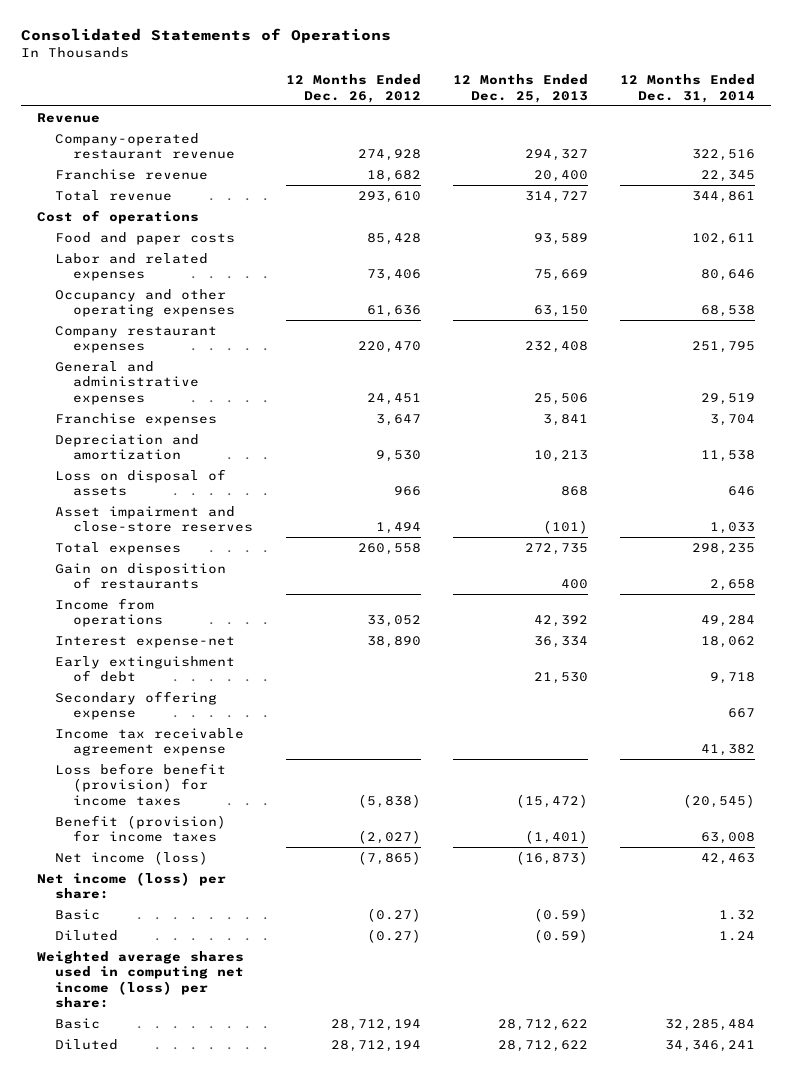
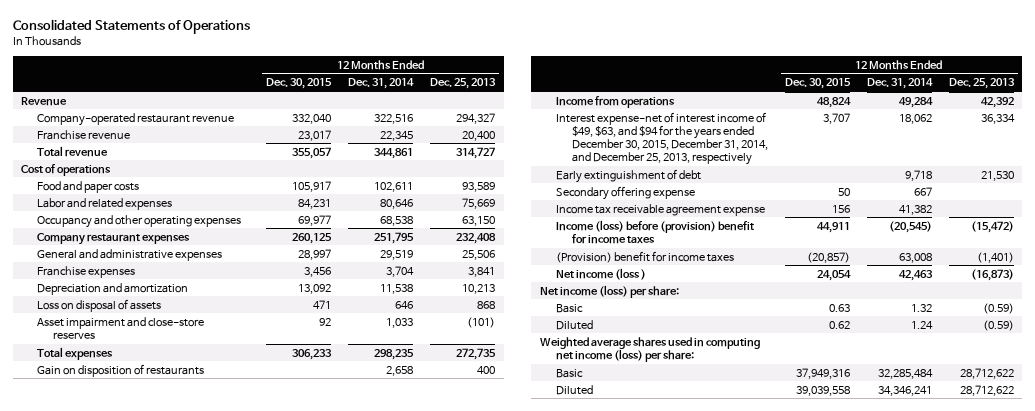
[285,74,421,103] 12 Months Ended Dec. 26, 2012 -> none
none -> [266,78,333,90] Dec. 30, 2015
[55,635,236,648] Interest expense-net -> [555,111,769,166] Interest expense-net of interest income of $49, $63, and $94 for the years ended December 30, 2015, December 31, 2014, and December 25, 2013, respectively
[55,762,227,806] Loss before benefit (provision) for income taxes -> [555,219,754,244] Income (loss) before (provision) benefit for income taxes
[55,814,227,843] Benefit (provision) for income taxes -> [555,250,734,263] (Provision) benefit for income taxes
[55,850,209,865] Net income (loss) -> [555,267,646,280] Net income (loss )

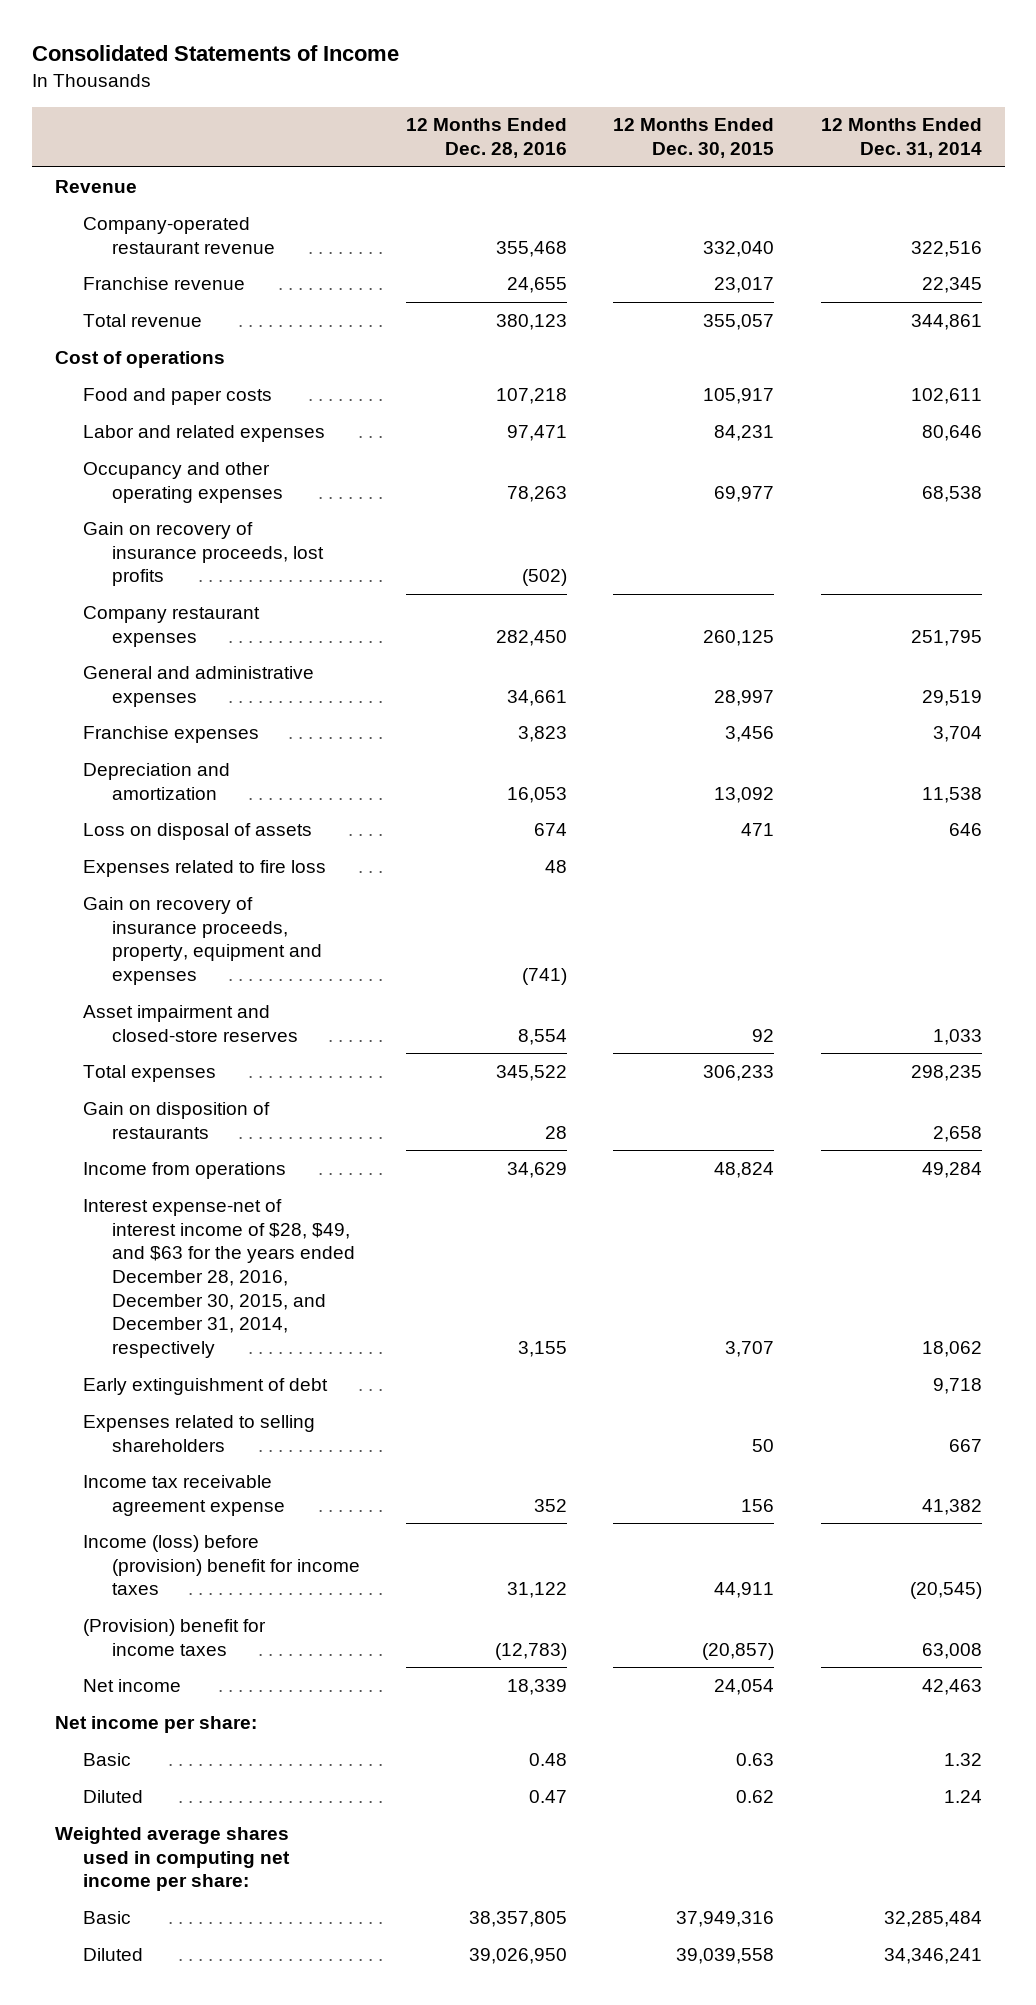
[12,18,250,34] Consolidated Statements of Operations -> [31,45,399,62] Consolidated Statements of Income
[430,78,497,90] Dec. 25, 2013 -> none
none -> [406,118,568,159] 12 Months Ended Dec. 28, 2016
none -> [83,521,324,587] Gain on recovery of insurance proceeds, lost profits
none -> [83,859,327,877] Expenses related to fire loss
none -> [83,896,322,985] Gain on recovery of insurance proceeds, property, equipment and expenses
[37,316,205,339] Asset impairment and close-store reserves -> [83,1004,298,1042] Asset impairment and closed-store reserves
[555,111,769,166] Interest expense-net of interest income of $49, $63, and $94 for the years ended December 30, 2015, December 31, 2014, and December 25, 2013, respectively -> [83,1198,355,1358] Interest expense-net of interest income of $28, $49, and $63 for the years ended December 28, 2016, December 30, 2015, and December 31, 2014, respectively
[555,185,695,200] Secondary offering expense -> [83,1414,316,1452] Expenses related to selling shareholders
[555,267,646,280] Net income (loss ) -> [83,1678,182,1692] Net income
[539,284,679,298] Net income (loss) per share: -> [54,1715,257,1733] Net income per share:
[539,336,760,362] Weighted average shares used in computing net income (loss) per share: -> [54,1826,291,1892] Weighted average shares used in computing net income per share:

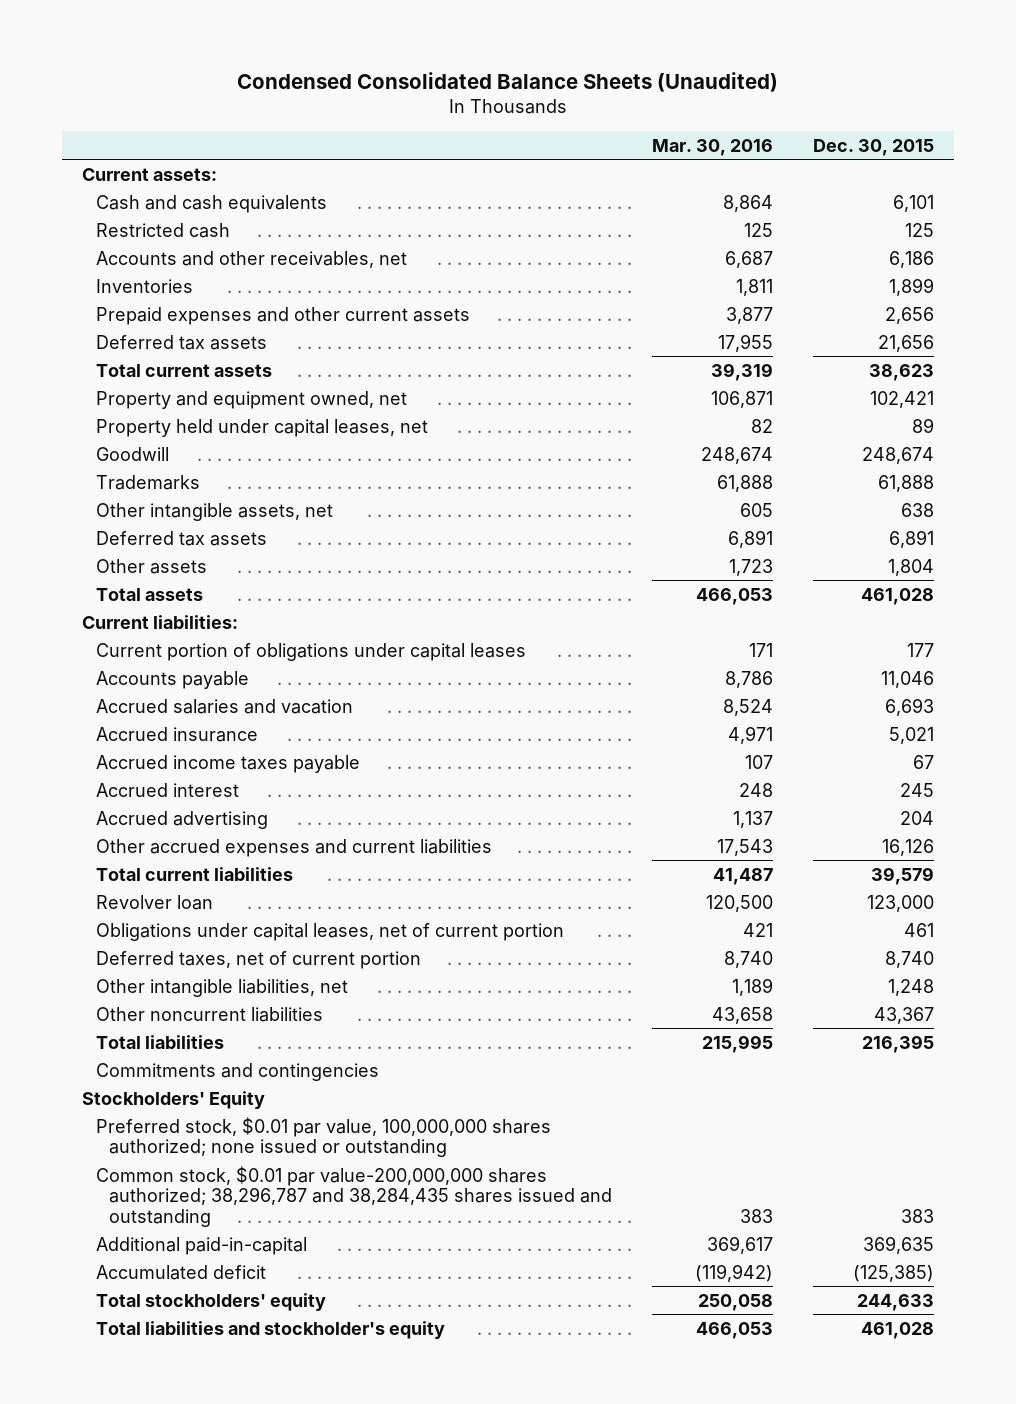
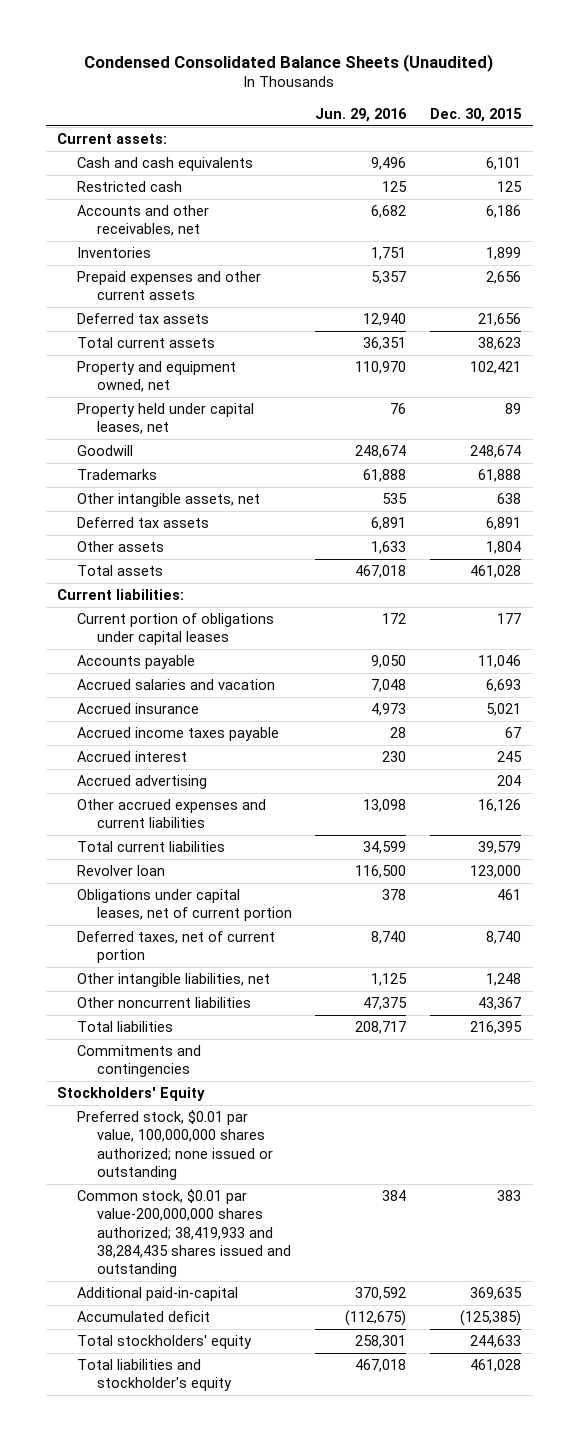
[652,138,774,156] Mar. 30, 2016 -> none
none -> [315,107,408,122] Jun. 29, 2016
[95,1165,613,1227] Common stock, $0.01 par value-200,000,000 shares authorized; 38,296,787 and 38,284,435 shares issued and outstanding -> [77,1189,292,1277] Common stock, $0.01 par value-200,000,000 shares authorized; 38,419,933 and 38,284,435 shares issued and outstanding

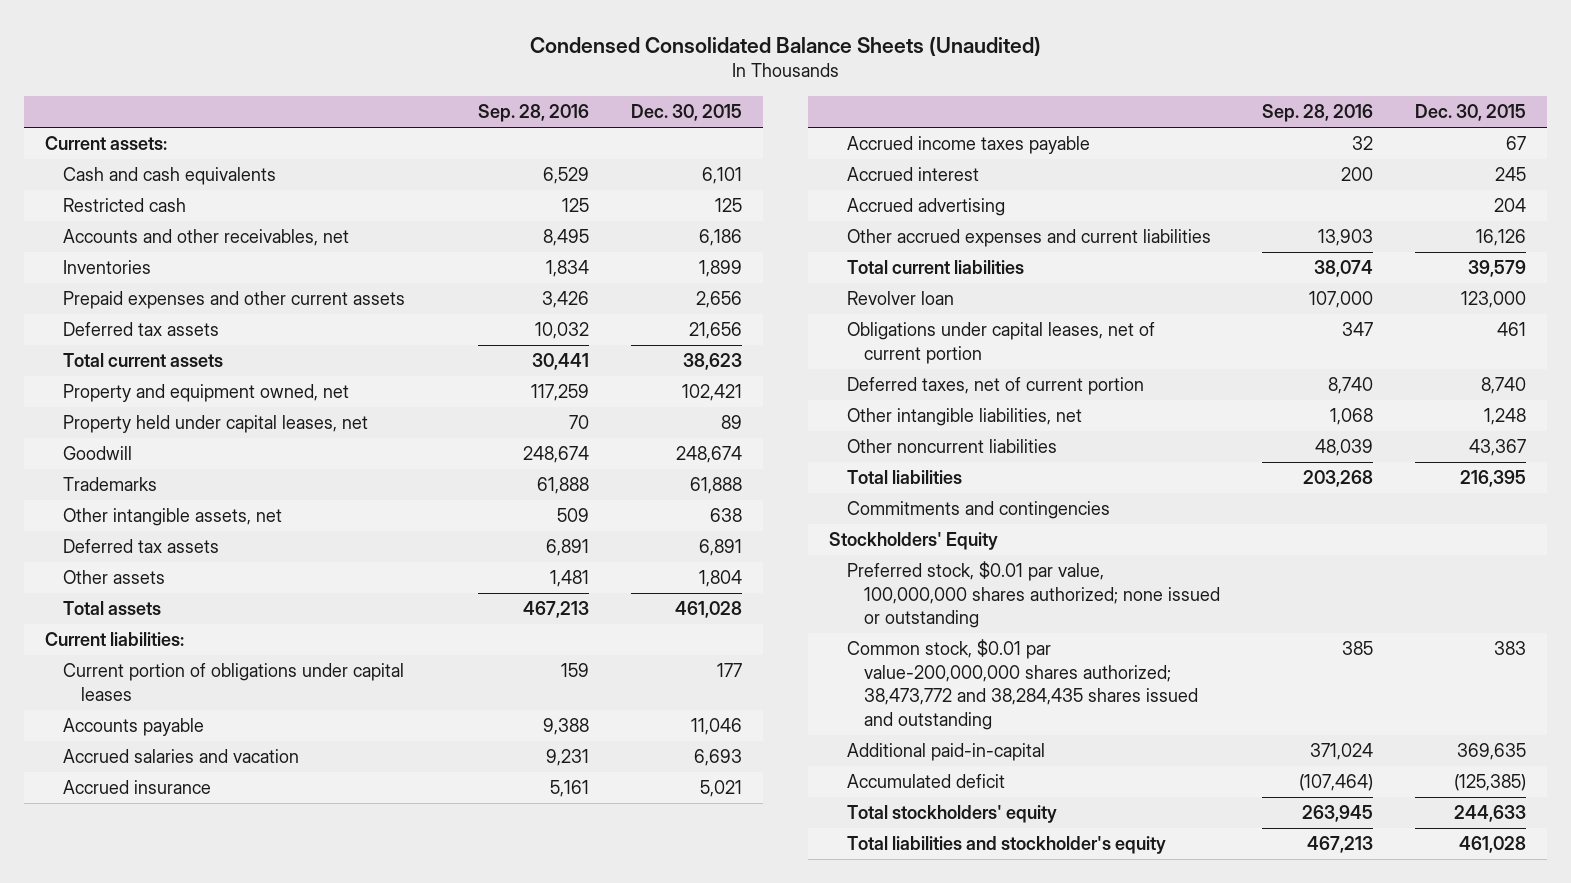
[315,107,408,122] Jun. 29, 2016 -> none
none -> [478,103,590,122] Sep. 28, 2016
[77,1189,292,1277] Common stock, $0.01 par value-200,000,000 shares authorized; 38,419,933 and 38,284,435 shares issued and outstanding -> [846,639,1199,730] Common stock, $0.01 par value-200,000,000 shares authorized; 38,473,772 and 38,284,435 shares issued and outstanding

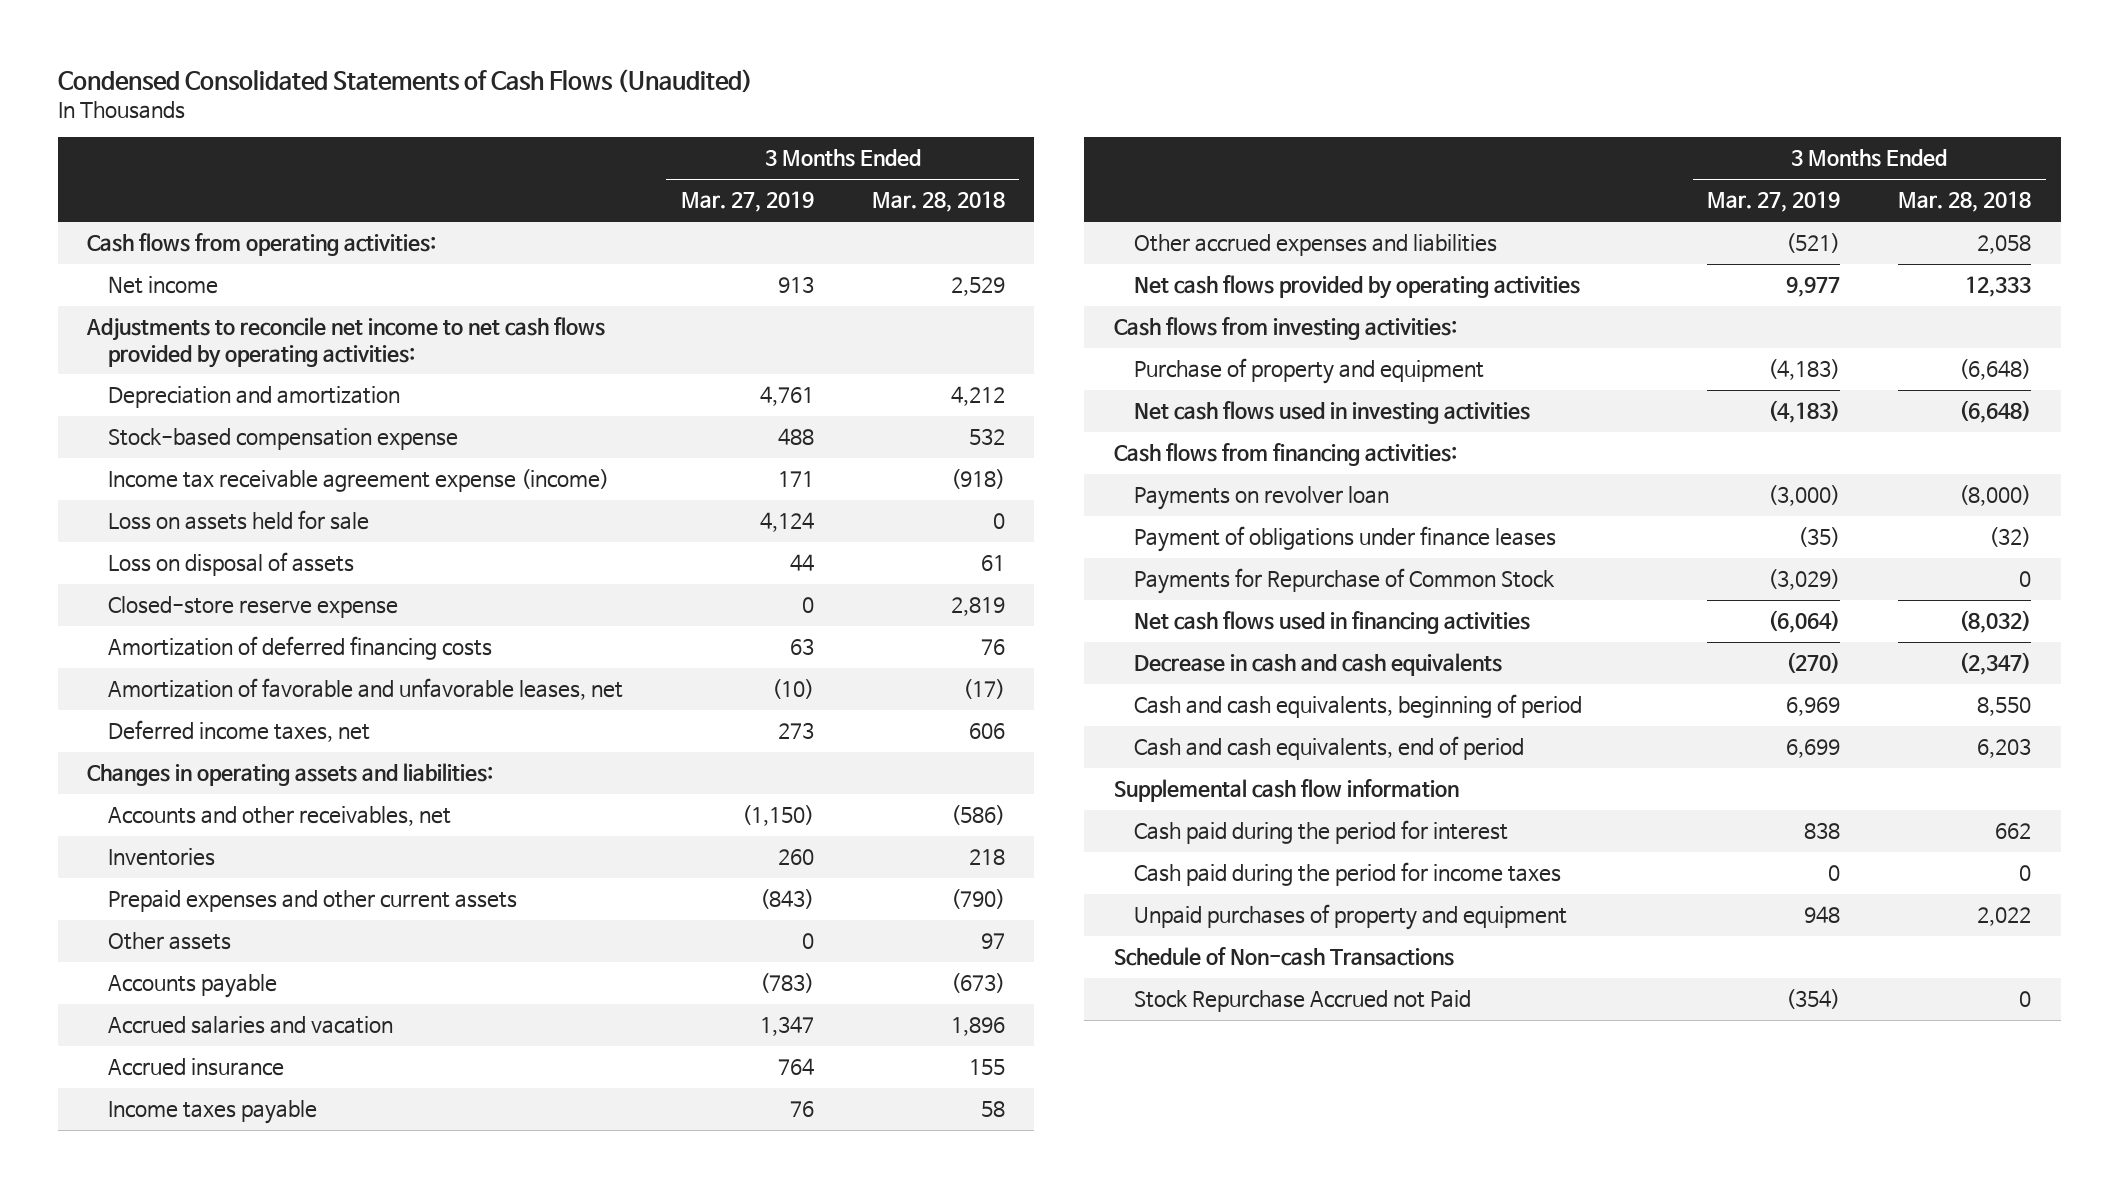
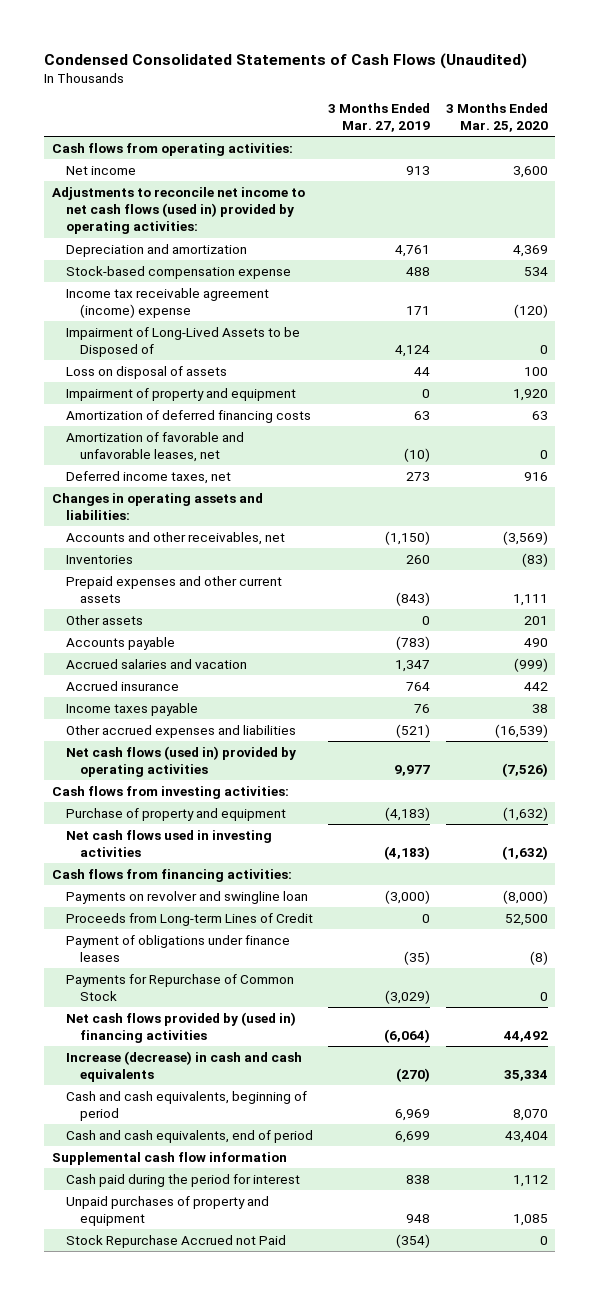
[871,191,1005,213] Mar. 28, 2018 -> none
none -> [445,102,548,132] 3 Months Ended Mar. 25, 2020
[85,317,605,368] Adjustments to reconcile net income to net cash flows provided by operating activities: -> [51,186,305,235] Adjustments to reconcile net income to net cash flows (used in) provided by operating activities:
[107,469,609,493] Income tax receivable agreement expense (income) -> [65,287,269,319] Income tax receivable agreement (income) expense
[107,510,369,531] Loss on assets held for sale -> [65,326,300,358] Impairment of Long-Lived Assets to be Disposed of
[107,596,398,619] Closed-store reserve expense -> none
none -> [65,387,296,401] Impairment of property and equipment
[1134,275,1581,300] Net cash flows provided by operating activities -> [65,745,296,778] Net cash flows (used in) provided by operating activities
[1134,486,1390,511] Payments on revolver loan -> [65,890,308,904] Payments on revolver and swingline loan
none -> [65,912,313,926] Proceeds from Long-term Lines of Credit
[1134,611,1531,635] Net cash flows used in financing activities -> [65,1011,296,1044] Net cash flows provided by (used in) financing activities
[1134,653,1503,677] Decrease in cash and cash equivalents -> [65,1050,302,1083] Increase (decrease) in cash and cash equivalents
[1134,862,1562,887] Cash paid during the period for income taxes -> none
[1113,947,1454,967] Schedule of Non-cash Transactions -> none

